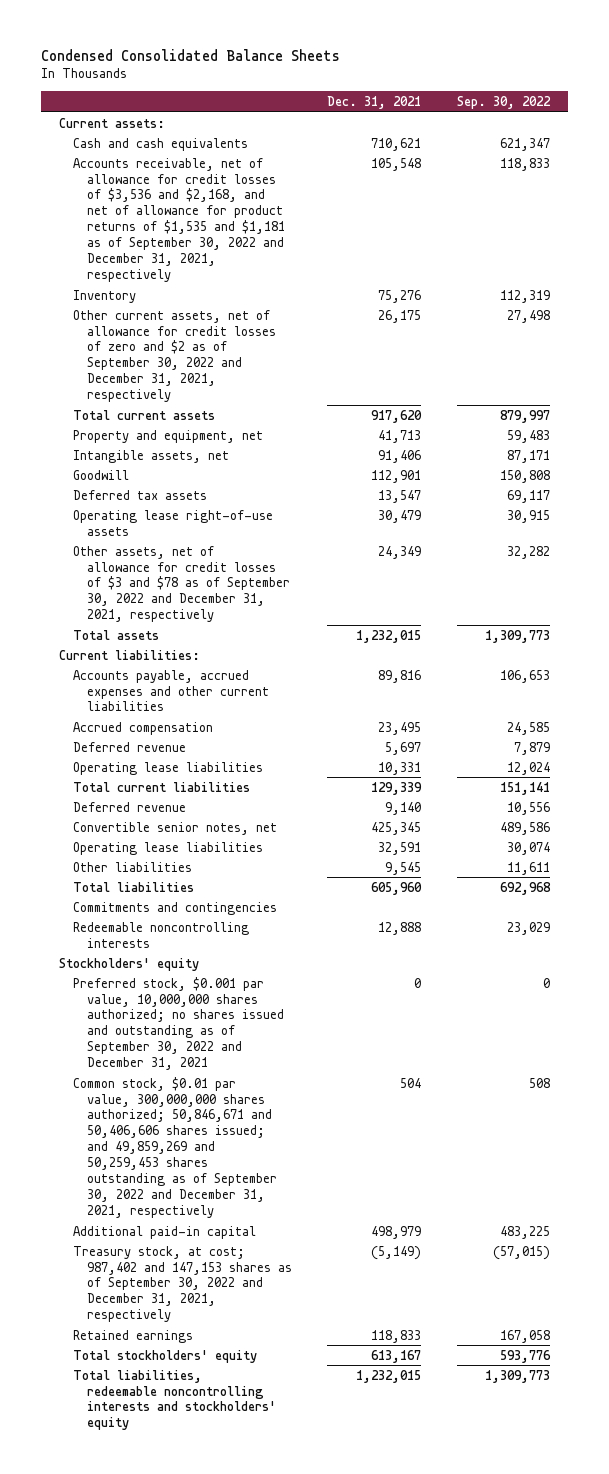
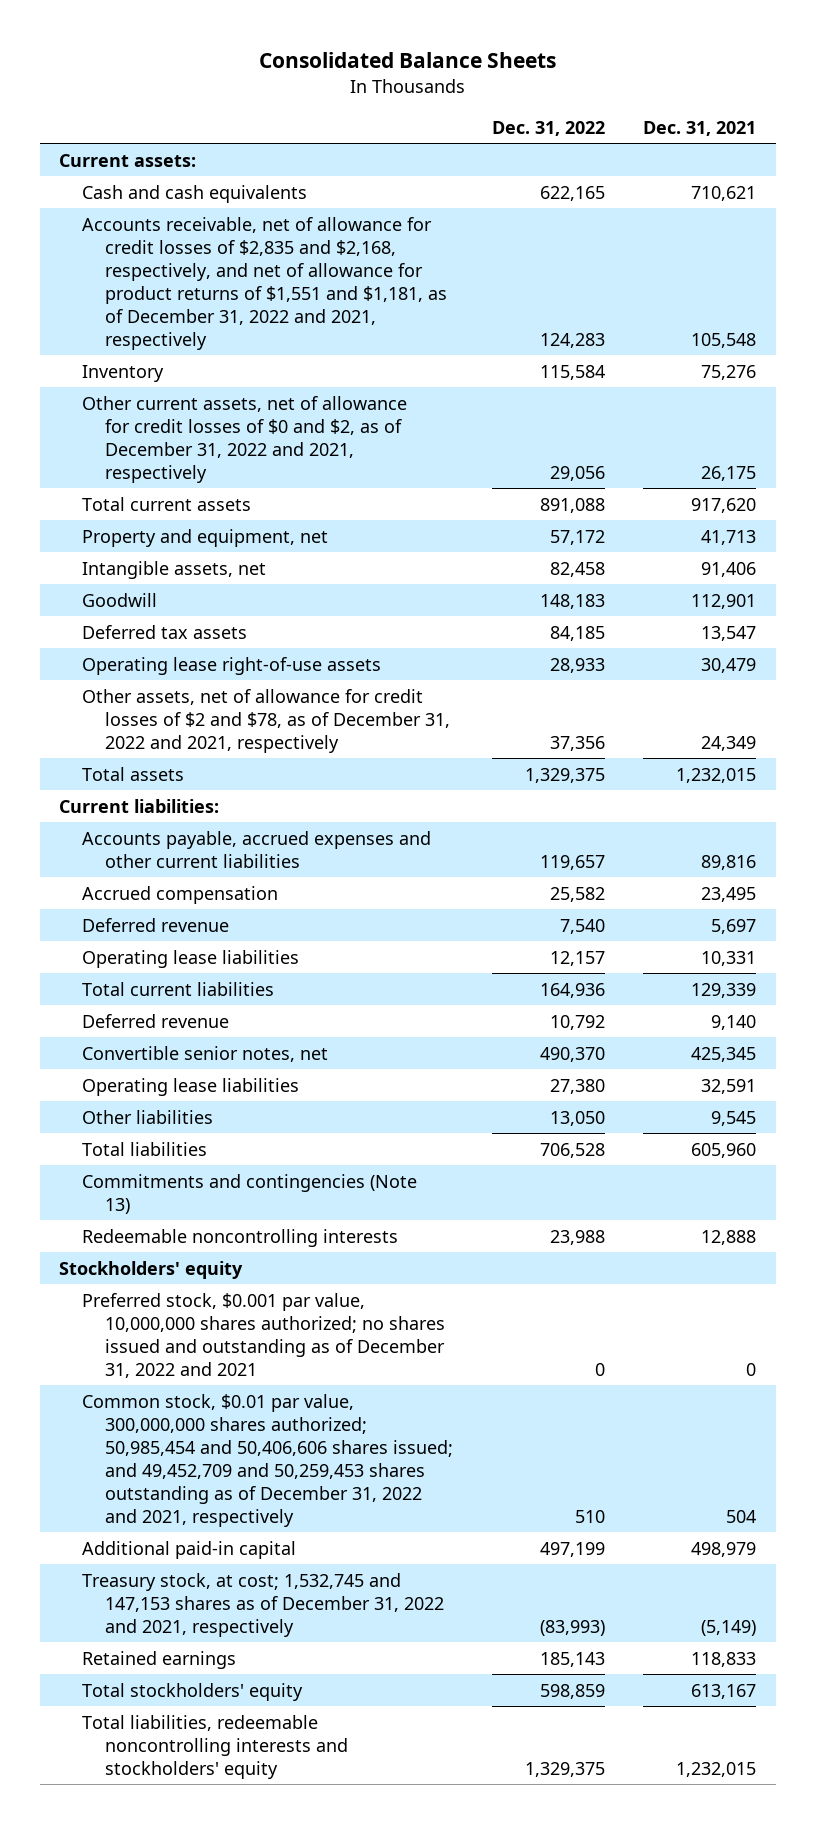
[40,48,340,61] Condensed Consolidated Balance Sheets -> [258,52,556,69] Consolidated Balance Sheets
[457,95,552,109] Sep. 30, 2022 -> none
none -> [491,120,605,136] Dec. 31, 2022
[72,157,285,283] Accounts receivable, net of allowance for credit losses of $3,536 and $2,168, and net of allowance for product returns of $1,535 and $1,181 as of September 30, 2022 and December 31, 2021, respectively -> [82,216,447,350] Accounts receivable, net of allowance for credit losses of $2,835 and $2,168, respectively, and net of allowance for product returns of $1,551 and $1,181, as of December 31, 2022 and 2021, respectively
[72,309,276,403] Other current assets, net of allowance for credit losses of zero and $2 as of September 30, 2022 and December 31, 2021, respectively -> [82,395,408,483] Other current assets, net of allowance for credit losses of $0 and $2, as of December 31, 2022 and 2021, respectively
[72,545,290,623] Other assets, net of allowance for credit losses of $3 and $78 as of September 30, 2022 and December 31, 2021, respectively -> [82,688,450,753] Other assets, net of allowance for credit losses of $2 and $78, as of December 31, 2022 and 2021, respectively
[72,901,277,915] Commitments and contingencies -> [82,1173,418,1214] Commitments and contingencies (Note 13)
[72,976,284,1071] Preferred stock, $0.001 par value, 10,000,000 shares authorized; no shares issued and outstanding as of September 30, 2022 and December 31, 2021 -> [82,1292,445,1378] Preferred stock, $0.001 par value, 10,000,000 shares authorized; no shares issued and outstanding as of December 31, 2022 and 2021
[72,1076,277,1218] Common stock, $0.01 par value, 300,000,000 shares authorized; 50,846,671 and 50,406,606 shares issued; and 49,859,269 and 50,259,453 shares outstanding as of September 30, 2022 and December 31, 2021, respectively -> [82,1393,453,1527] Common stock, $0.01 par value, 300,000,000 shares authorized; 50,985,454 and 50,406,606 shares issued; and 49,452,709 and 50,259,453 shares outstanding as of December 31, 2022 and 2021, respectively
[72,1245,292,1323] Treasury stock, at cost; 987,402 and 147,153 shares as of September 30, 2022 and December 31, 2021, respectively -> [82,1572,444,1637] Treasury stock, at cost; 1,532,745 and 147,153 shares as of December 31, 2022 and 2021, respectively

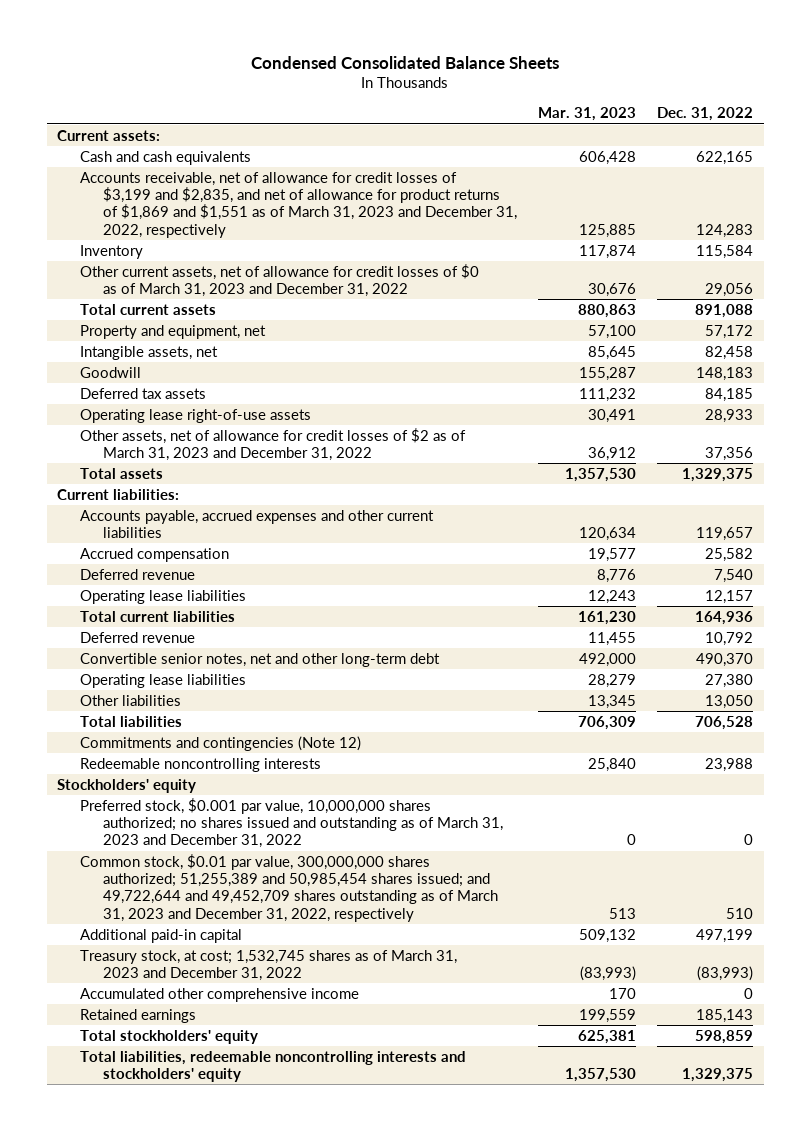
[258,52,556,69] Consolidated Balance Sheets -> [251,56,560,70] Condensed Consolidated Balance Sheets
[643,120,757,136] Dec. 31, 2021 -> none
none -> [538,107,637,122] Mar. 31, 2023
[82,216,447,350] Accounts receivable, net of allowance for credit losses of $2,835 and $2,168, respectively, and net of allowance for product returns of $1,551 and $1,181, as of December 31, 2022 and 2021, respectively -> [80,171,517,238] Accounts receivable, net of allowance for credit losses of $3,199 and $2,835, and net of allowance for product returns of $1,869 and $1,551 as of March 31, 2023 and December 31, 2022, respectively
[82,395,408,483] Other current assets, net of allowance for credit losses of $0 and $2, as of December 31, 2022 and 2021, respectively -> [80,263,480,298] Other current assets, net of allowance for credit losses of $0 as of March 31, 2023 and December 31, 2022
[82,688,450,753] Other assets, net of allowance for credit losses of $2 and $78, as of December 31, 2022 and 2021, respectively -> [80,427,467,462] Other assets, net of allowance for credit losses of $2 as of March 31, 2023 and December 31, 2022
[82,1045,329,1062] Convertible senior notes, net -> [80,652,441,667] Convertible senior notes, net and other long-term debt
[82,1173,418,1214] Commitments and contingencies (Note 13) -> [80,735,362,751] Commitments and contingencies (Note 12)
[82,1292,445,1378] Preferred stock, $0.001 par value, 10,000,000 shares authorized; no shares issued and outstanding as of December 31, 2022 and 2021 -> [80,797,503,849] Preferred stock, $0.001 par value, 10,000,000 shares authorized; no shares issued and outstanding as of March 31, 2023 and December 31, 2022
[82,1393,453,1527] Common stock, $0.01 par value, 300,000,000 shares authorized; 50,985,454 and 50,406,606 shares issued; and 49,452,709 and 50,259,453 shares outstanding as of December 31, 2022 and 2021, respectively -> [80,853,498,922] Common stock, $0.01 par value, 300,000,000 shares authorized; 51,255,389 and 50,985,454 shares issued; and 49,722,644 and 49,452,709 shares outstanding as of March 31, 2023 and December 31, 2022, respectively
[82,1572,444,1637] Treasury stock, at cost; 1,532,745 and 147,153 shares as of December 31, 2022 and 2021, respectively -> [80,949,458,982] Treasury stock, at cost; 1,532,745 shares as of March 31, 2023 and December 31, 2022
none -> [80,987,360,1002] Accumulated other comprehensive income

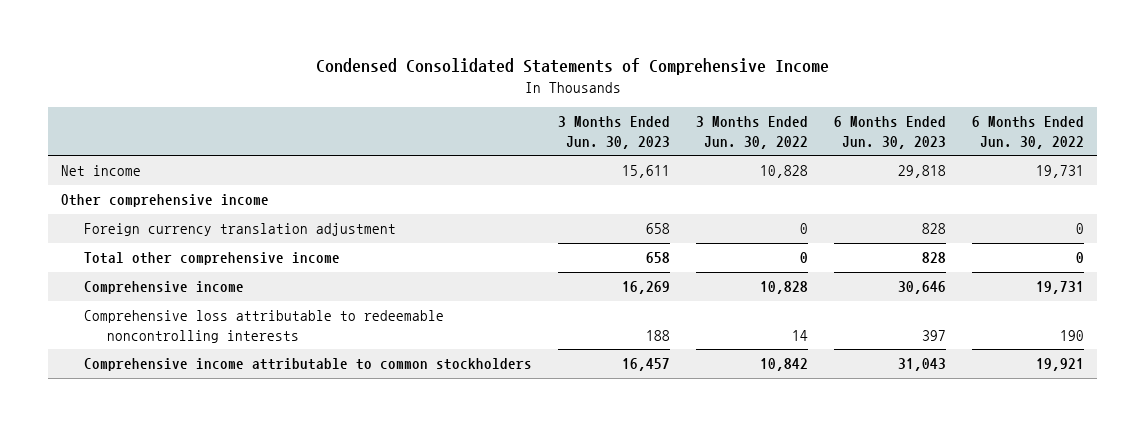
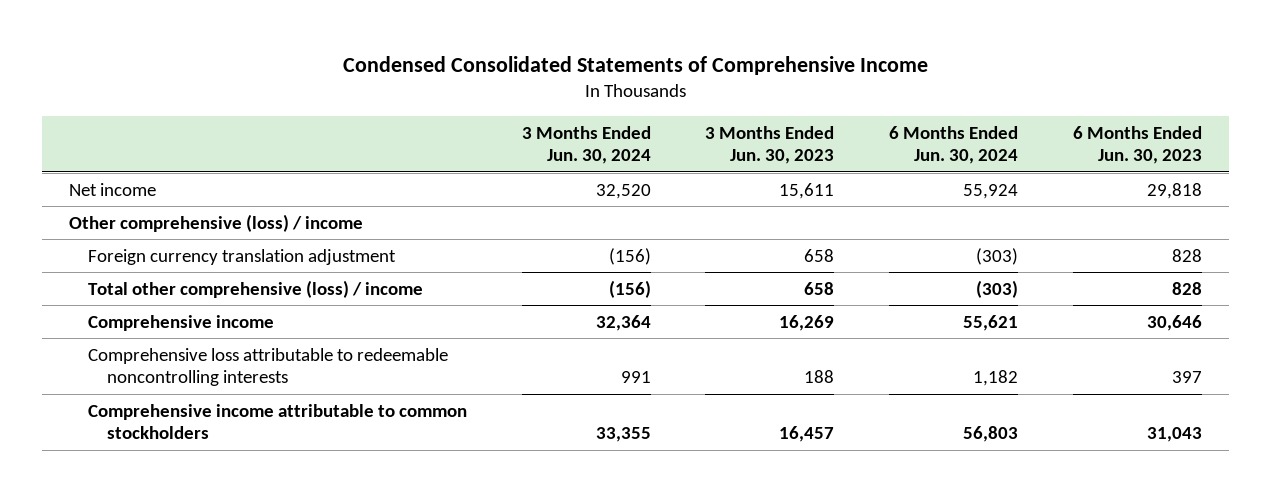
[696,116,809,150] 3 Months Ended Jun. 30, 2022 -> none
[972,116,1085,150] 6 Months Ended Jun. 30, 2022 -> none
none -> [521,125,651,165] 3 Months Ended Jun. 30, 2024
none -> [889,125,1019,165] 6 Months Ended Jun. 30, 2024
[60,194,269,208] Other comprehensive income -> [69,213,364,232] Other comprehensive (loss) / income
[84,252,341,266] Total other comprehensive income -> [87,279,423,298] Total other comprehensive (loss) / income

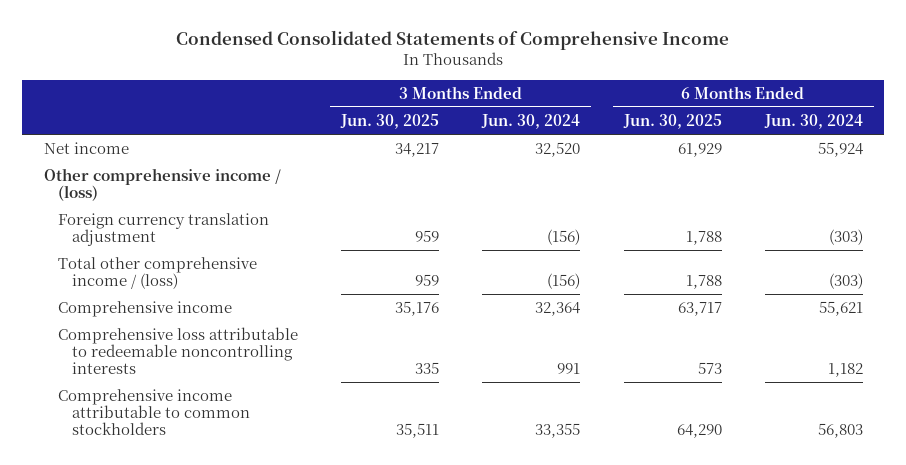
[705,125,835,165] 3 Months Ended Jun. 30, 2023 -> none
[1072,125,1202,165] 6 Months Ended Jun. 30, 2023 -> none
none -> [340,113,440,129] Jun. 30, 2025
none -> [622,113,722,129] Jun. 30, 2025
[69,213,364,232] Other comprehensive (loss) / income -> [43,167,281,202] Other comprehensive income / (loss)
[87,279,423,298] Total other comprehensive (loss) / income -> [57,256,257,290] Total other comprehensive income / (loss)

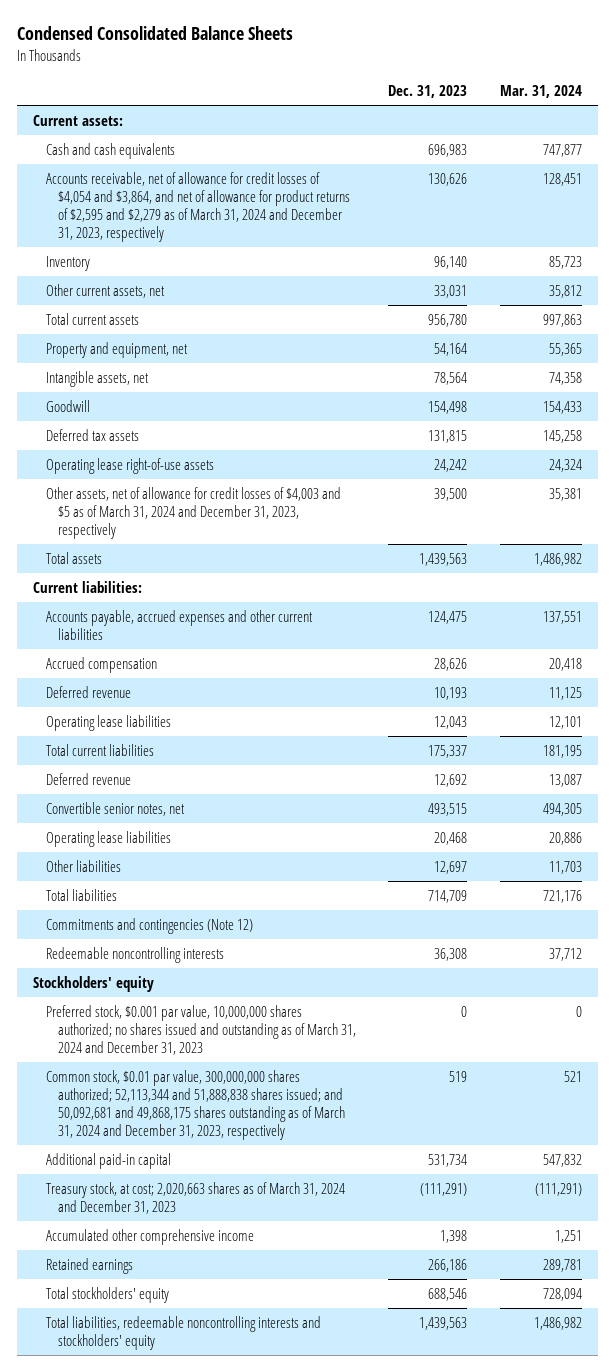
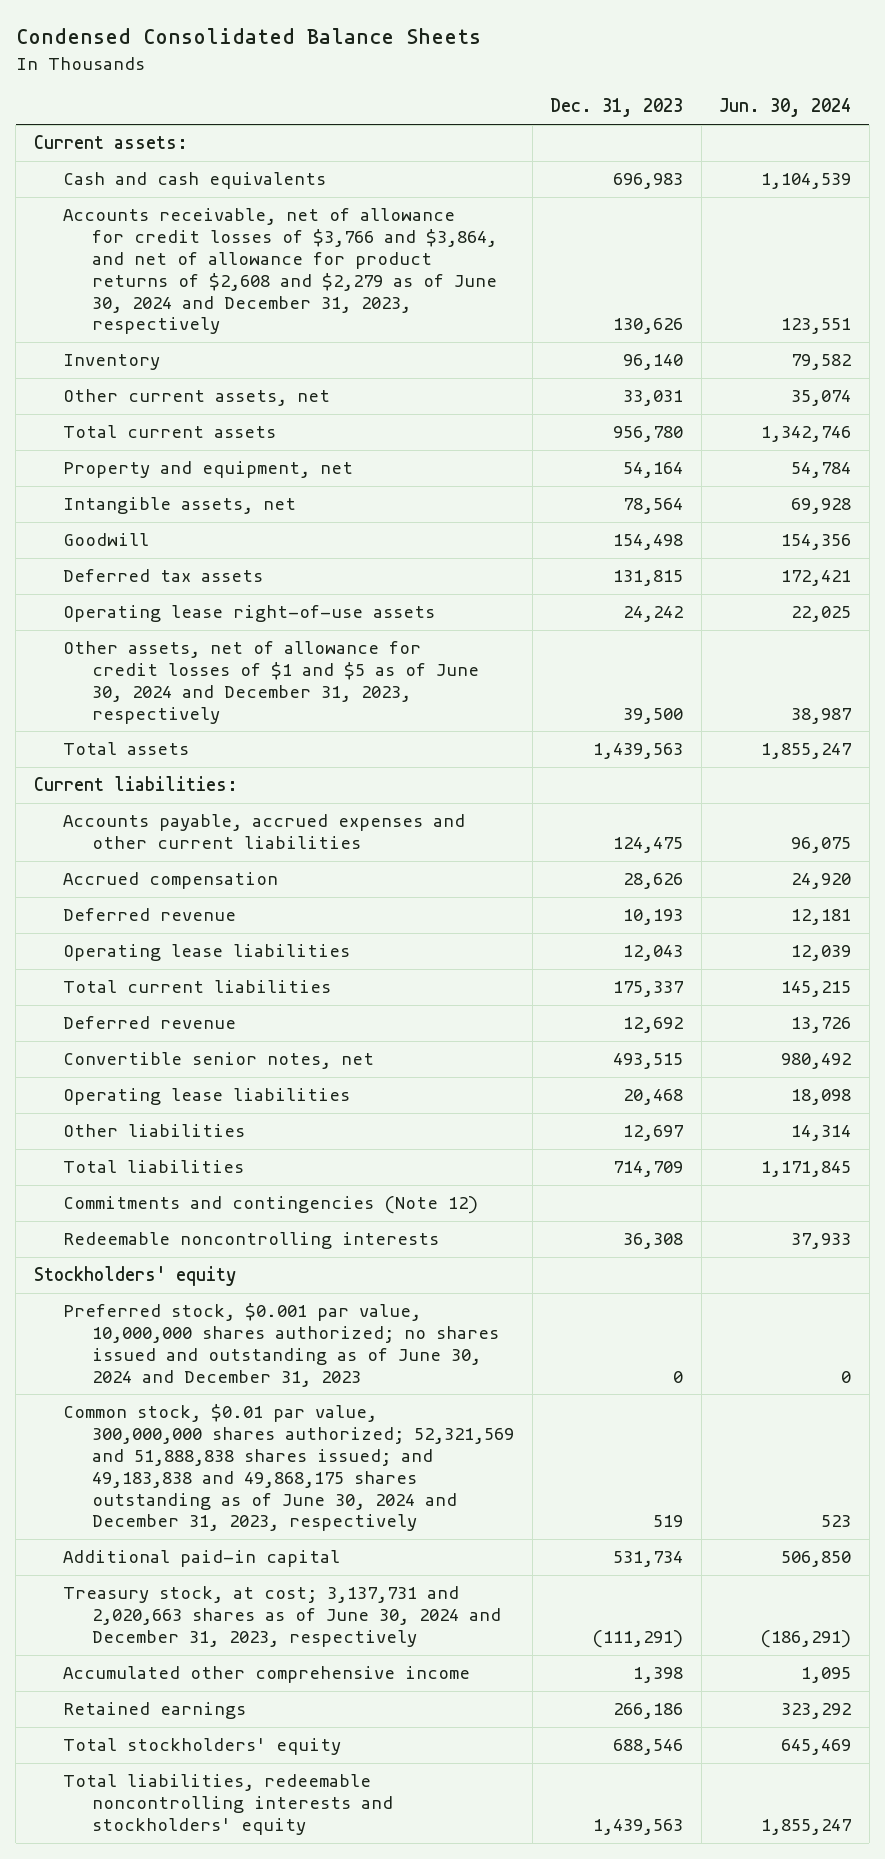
[499,85,582,99] Mar. 31, 2024 -> none
none -> [719,98,852,118] Jun. 30, 2024
[45,172,351,242] Accounts receivable, net of allowance for credit losses of $4,054 and $3,864, and net of allowance for product returns of $2,595 and $2,279 as of March 31, 2024 and December 31, 2023, respectively -> [62,208,498,335] Accounts receivable, net of allowance for credit losses of $3,766 and $3,864, and net of allowance for product returns of $2,608 and $2,279 as of June 30, 2024 and December 31, 2023, respectively
[45,487,341,539] Other assets, net of allowance for credit losses of $4,003 and $5 as of March 31, 2024 and December 31, 2023, respectively -> [62,641,480,724] Other assets, net of allowance for credit losses of $1 and $5 as of June 30, 2024 and December 31, 2023, respectively
[45,1005,357,1055] Preferred stock, $0.001 par value, 10,000,000 shares authorized; no shares issued and outstanding as of March 31, 2024 and December 31, 2023 -> [62,1303,500,1387] Preferred stock, $0.001 par value, 10,000,000 shares authorized; no shares issued and outstanding as of June 30, 2024 and December 31, 2023
[45,1070,346,1140] Common stock, $0.01 par value, 300,000,000 shares authorized; 52,113,344 and 51,888,838 shares issued; and 50,092,681 and 49,868,175 shares outstanding as of March 31, 2024 and December 31, 2023, respectively -> [62,1404,515,1532] Common stock, $0.01 par value, 300,000,000 shares authorized; 52,321,569 and 51,888,838 shares issued; and 49,183,838 and 49,868,175 shares outstanding as of June 30, 2024 and December 31, 2023, respectively
[45,1182,345,1214] Treasury stock, at cost; 2,020,663 shares as of March 31, 2024 and December 31, 2023 -> [62,1586,502,1647] Treasury stock, at cost; 3,137,731 and 2,020,663 shares as of June 30, 2024 and December 31, 2023, respectively

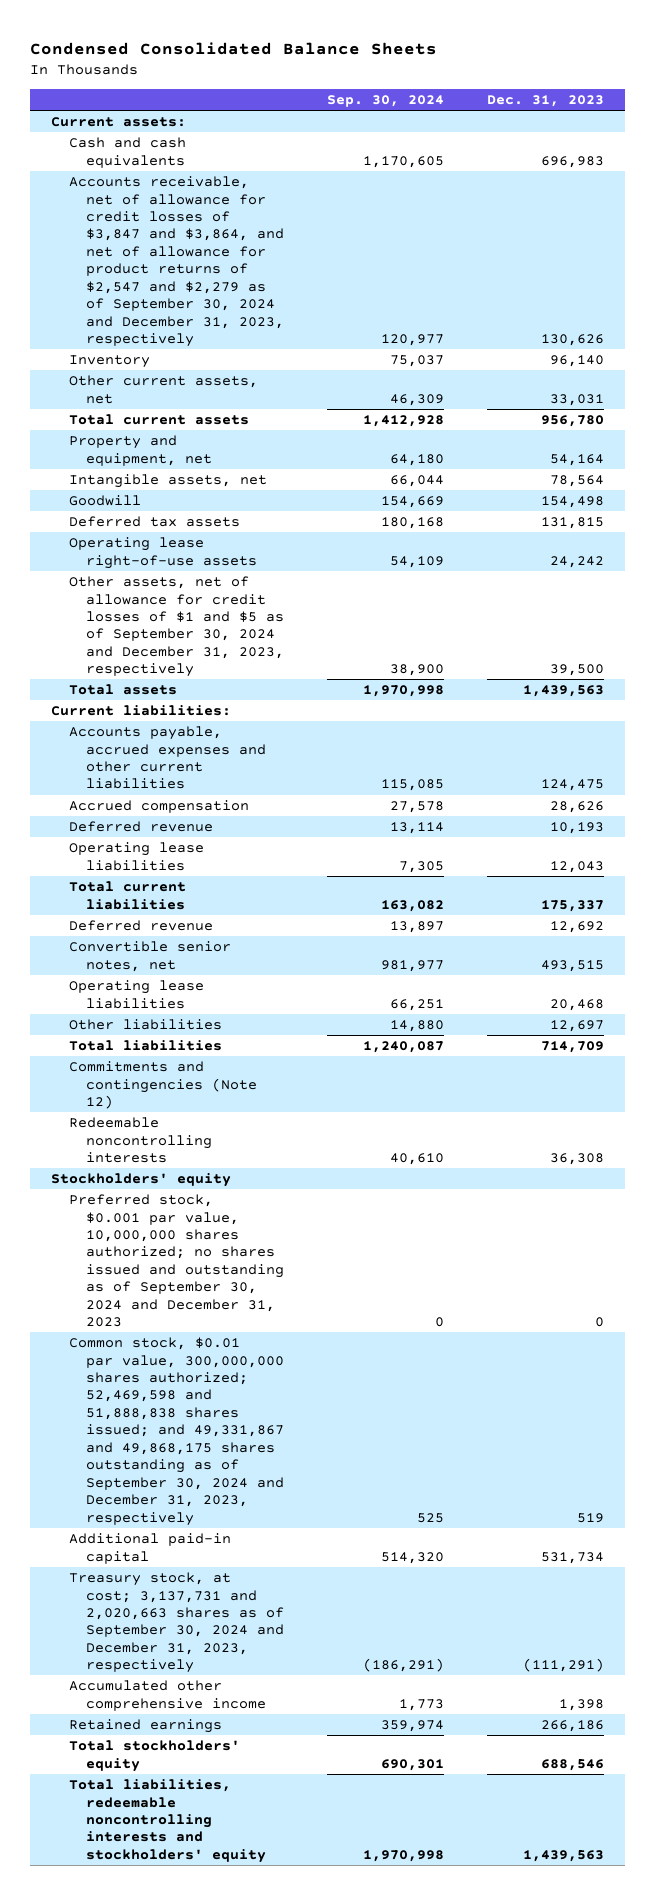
[719,98,852,118] Jun. 30, 2024 -> none
none -> [326,95,444,108] Sep. 30, 2024
[62,208,498,335] Accounts receivable, net of allowance for credit losses of $3,766 and $3,864, and net of allowance for product returns of $2,608 and $2,279 as of June 30, 2024 and December 31, 2023, respectively -> [68,176,285,348] Accounts receivable, net of allowance for credit losses of $3,847 and $3,864, and net of allowance for product returns of $2,547 and $2,279 as of September 30, 2024 and December 31, 2023, respectively
[62,641,480,724] Other assets, net of allowance for credit losses of $1 and $5 as of June 30, 2024 and December 31, 2023, respectively -> [68,576,285,678] Other assets, net of allowance for credit losses of $1 and $5 as of September 30, 2024 and December 31, 2023, respectively
[62,1303,500,1387] Preferred stock, $0.001 par value, 10,000,000 shares authorized; no shares issued and outstanding as of June 30, 2024 and December 31, 2023 -> [68,1194,285,1328] Preferred stock, $0.001 par value, 10,000,000 shares authorized; no shares issued and outstanding as of September 30, 2024 and December 31, 2023
[62,1404,515,1532] Common stock, $0.01 par value, 300,000,000 shares authorized; 52,321,569 and 51,888,838 shares issued; and 49,183,838 and 49,868,175 shares outstanding as of June 30, 2024 and December 31, 2023, respectively -> [68,1337,285,1526] Common stock, $0.01 par value, 300,000,000 shares authorized; 52,469,598 and 51,888,838 shares issued; and 49,331,867 and 49,868,175 shares outstanding as of September 30, 2024 and December 31, 2023, respectively
[62,1586,502,1647] Treasury stock, at cost; 3,137,731 and 2,020,663 shares as of June 30, 2024 and December 31, 2023, respectively -> [68,1572,285,1674] Treasury stock, at cost; 3,137,731 and 2,020,663 shares as of September 30, 2024 and December 31, 2023, respectively

